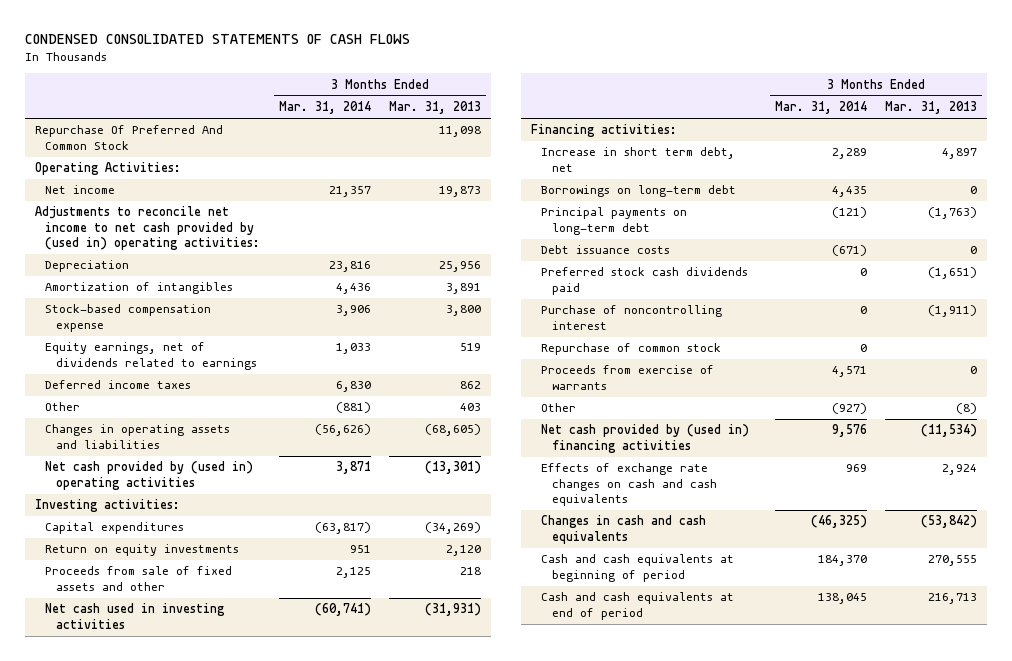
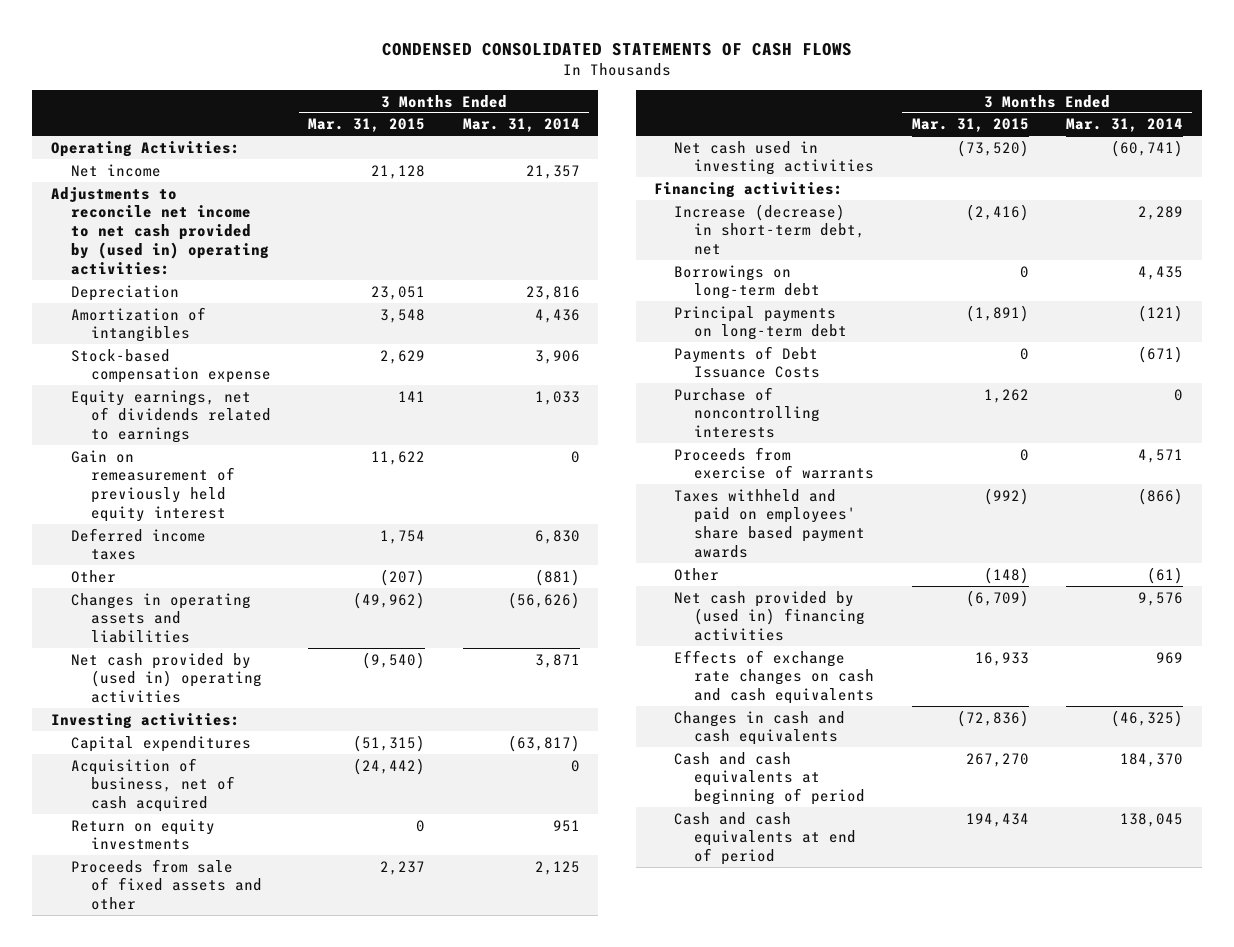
[389,101,482,115] Mar. 31, 2013 -> none
none -> [308,118,426,133] Mar. 31, 2015
[34,125,223,150] Repurchase Of Preferred And Common Stock -> none
none -> [70,449,235,523] Gain on remeasurement of previously held equity interest
none -> [70,757,235,813] Acquisition of business, net of cash acquired
[541,147,736,172] Increase in short term debt, net -> [674,203,866,256] Increase (decrease) in short-term debt, net
[541,267,749,295] Preferred stock cash dividends paid -> none
[541,343,722,356] Repurchase of common stock -> none
[541,245,671,255] Debt issuance costs -> [674,345,821,379] Payments of Debt Issuance Costs
[541,305,723,330] Purchase of noncontrolling interest -> [674,386,821,439] Purchase of noncontrolling interests
none -> [674,488,866,559] Taxes withheld and paid on employees' share based payment awards
[831,403,867,415] (927) -> [1147,566,1184,584] (61)

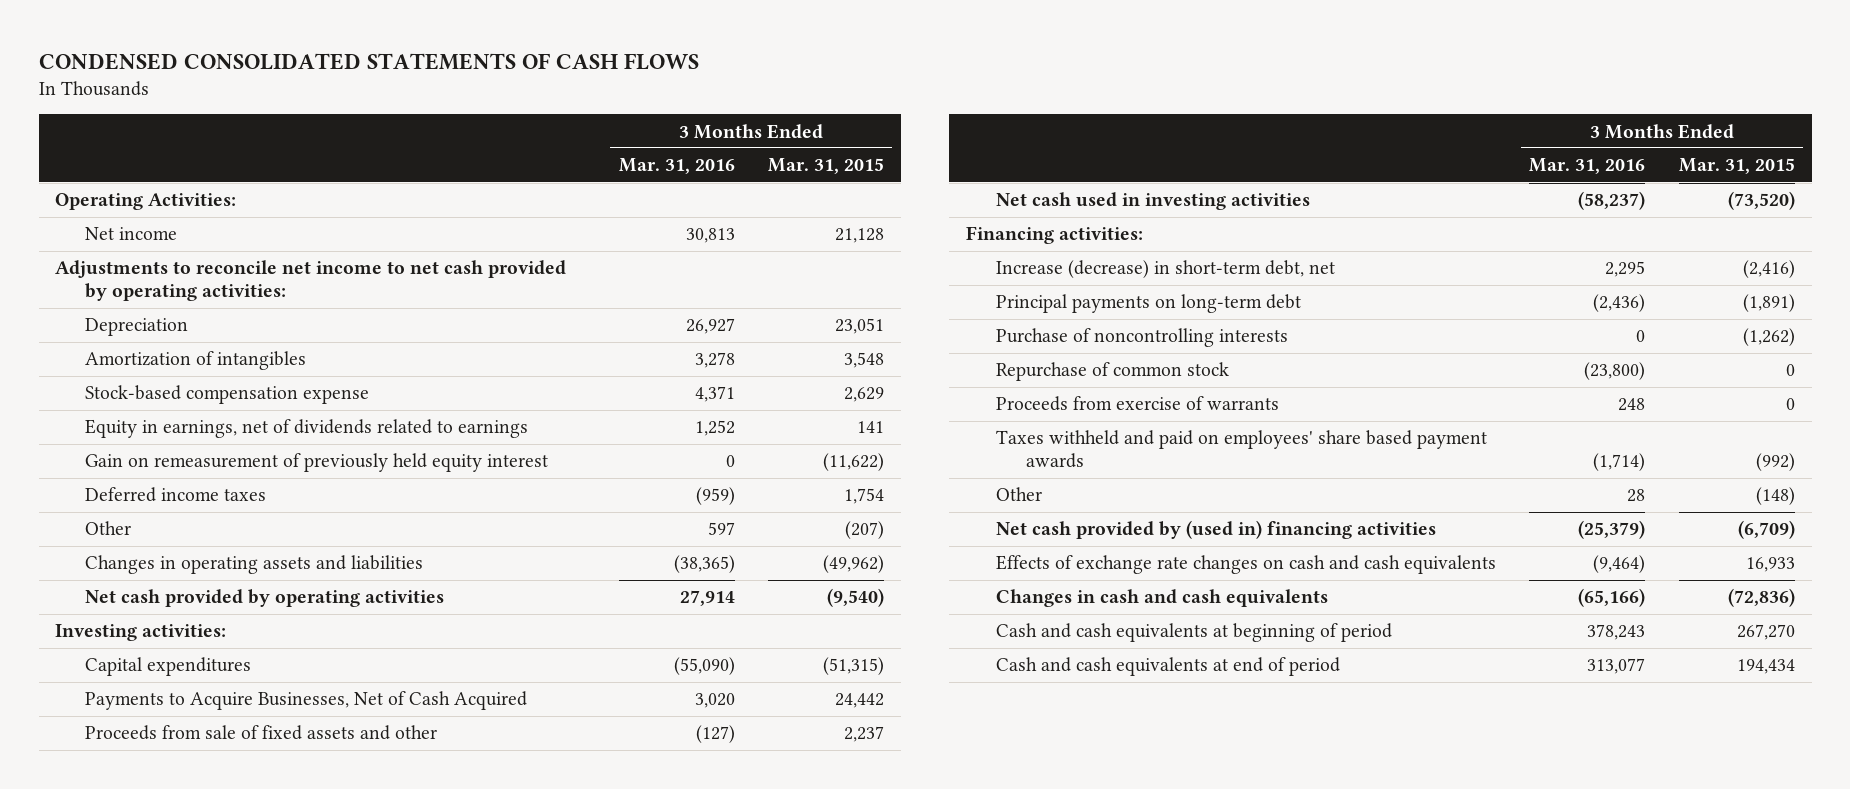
[462,118,580,133] Mar. 31, 2014 -> none
none -> [618,158,735,175] Mar. 31, 2016
[50,186,269,275] Adjustments to reconcile net income to net cash provided by (used in) operating activities: -> [55,260,567,302] Adjustments to reconcile net income to net cash provided by operating activities:
[70,389,271,444] Equity earnings, net of dividends related to earnings -> [85,419,529,439] Equity in earnings, net of dividends related to earnings
[371,450,426,465] 11,622 -> [823,453,885,472] (11,622)
[70,652,262,704] Net cash provided by (used in) operating activities -> [85,589,445,608] Net cash provided by operating activities
[70,818,215,851] Return on equity investments -> none
[70,757,235,813] Acquisition of business, net of cash acquired -> [85,691,528,711] Payments to Acquire Businesses, Net of Cash Acquired
[353,757,426,775] (24,442) -> [835,693,885,709] 24,442
[674,264,821,300] Borrowings on long-term debt -> none
[674,345,821,379] Payments of Debt Issuance Costs -> none
[983,388,1029,403] 1,262 -> [1742,328,1795,347] (1,262)
none -> [996,362,1230,382] Repurchase of common stock

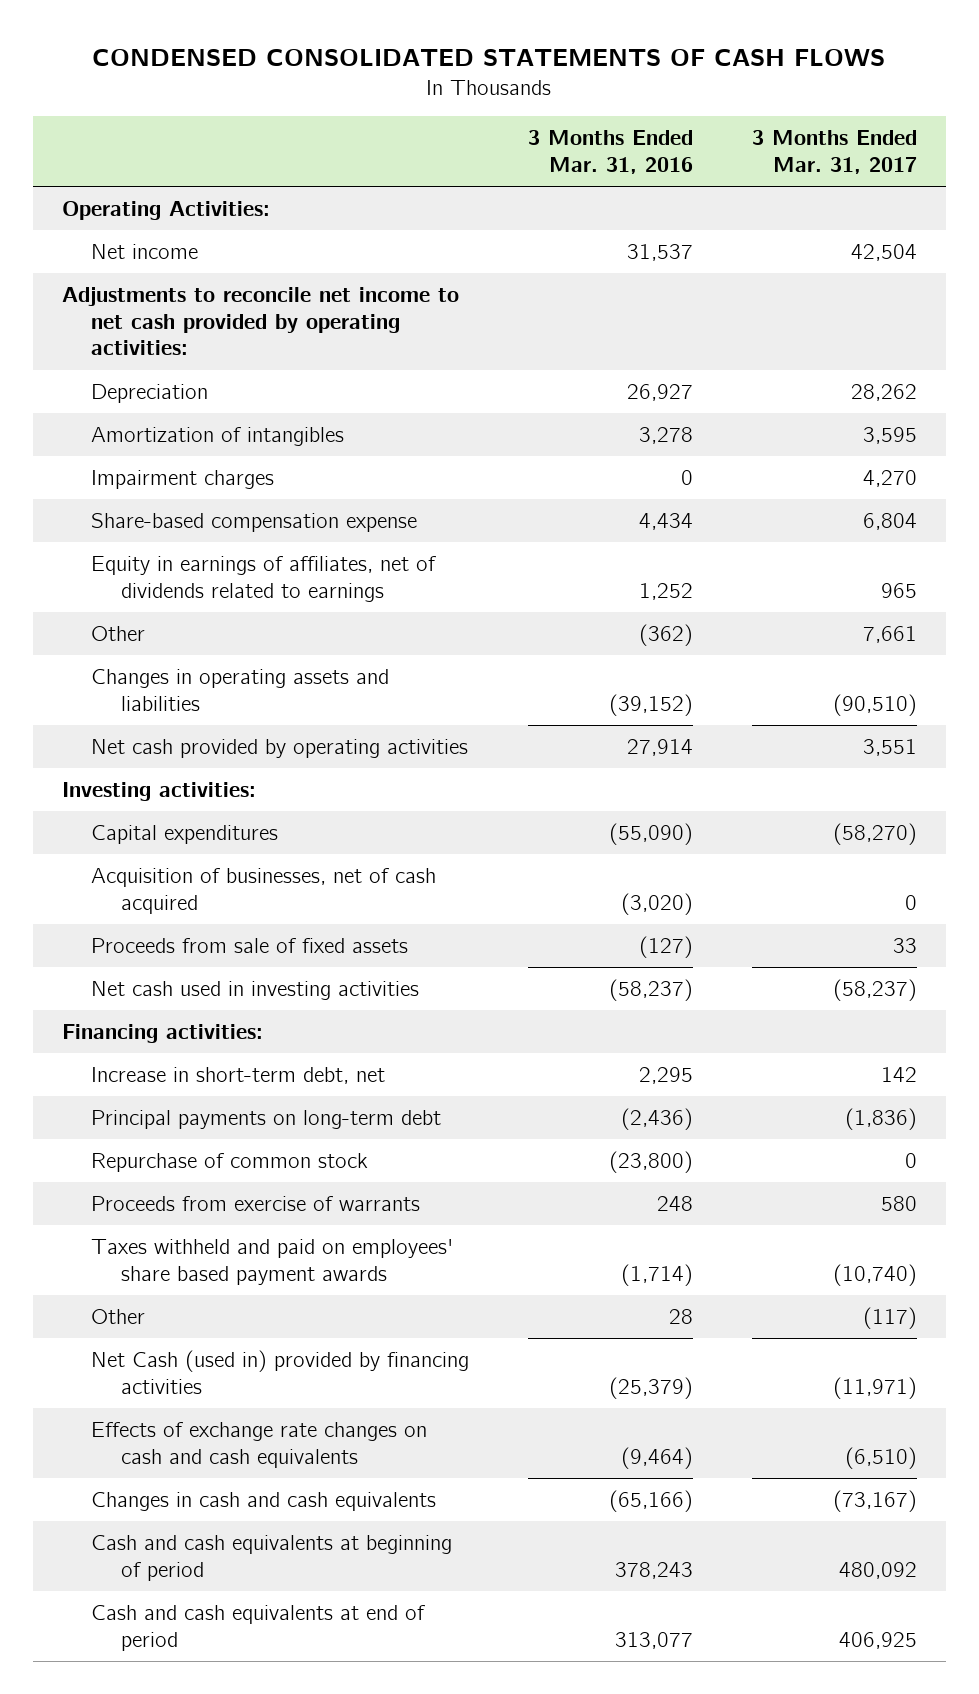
[768,158,885,175] Mar. 31, 2015 -> none
none -> [751,130,917,175] 3 Months Ended Mar. 31, 2017
[685,228,735,244] 30,813 -> [627,243,694,261] 31,537
[85,453,549,473] Gain on remeasurement of previously held equity interest -> none
[85,487,267,503] Deferred income taxes -> none
none -> [91,469,275,489] Impairment charges
[85,385,370,405] Stock-based compensation expense -> [91,512,418,532] Share-based compensation expense
[694,386,735,403] 4,371 -> [639,512,694,530] 4,434
[85,419,529,439] Equity in earnings, net of dividends related to earnings -> [91,555,437,602] Equity in earnings of affiliates, net of dividends related to earnings
[707,522,735,536] 597 -> [639,623,694,646] (362)
[673,555,735,574] (38,365) -> [609,693,694,716] (39,152)
[85,691,528,711] Payments to Acquire Businesses, Net of Cash Acquired -> [91,867,437,914] Acquisition of businesses, net of cash acquired
[694,693,735,709] 3,020 -> [621,892,694,915] (3,020)
[85,725,438,741] Proceeds from sale of fixed assets and other -> [91,937,409,953] Proceeds from sale of fixed assets
[996,260,1336,279] Increase (decrease) in short-term debt, net -> [91,1066,386,1084] Increase in short-term debt, net
[996,328,1289,348] Purchase of noncontrolling interests -> none
[996,520,1437,540] Net cash provided by (used in) financing activities -> [91,1349,470,1394] Net Cash (used in) provided by financing activities

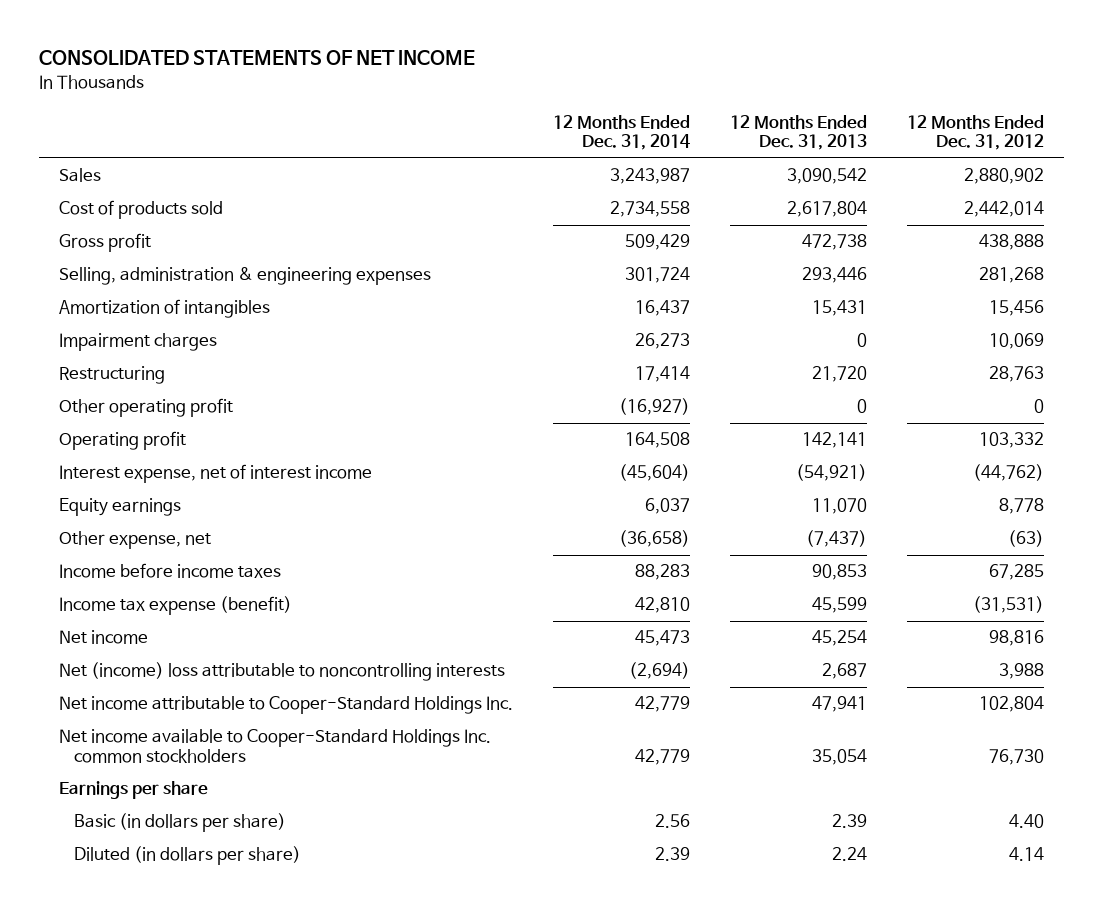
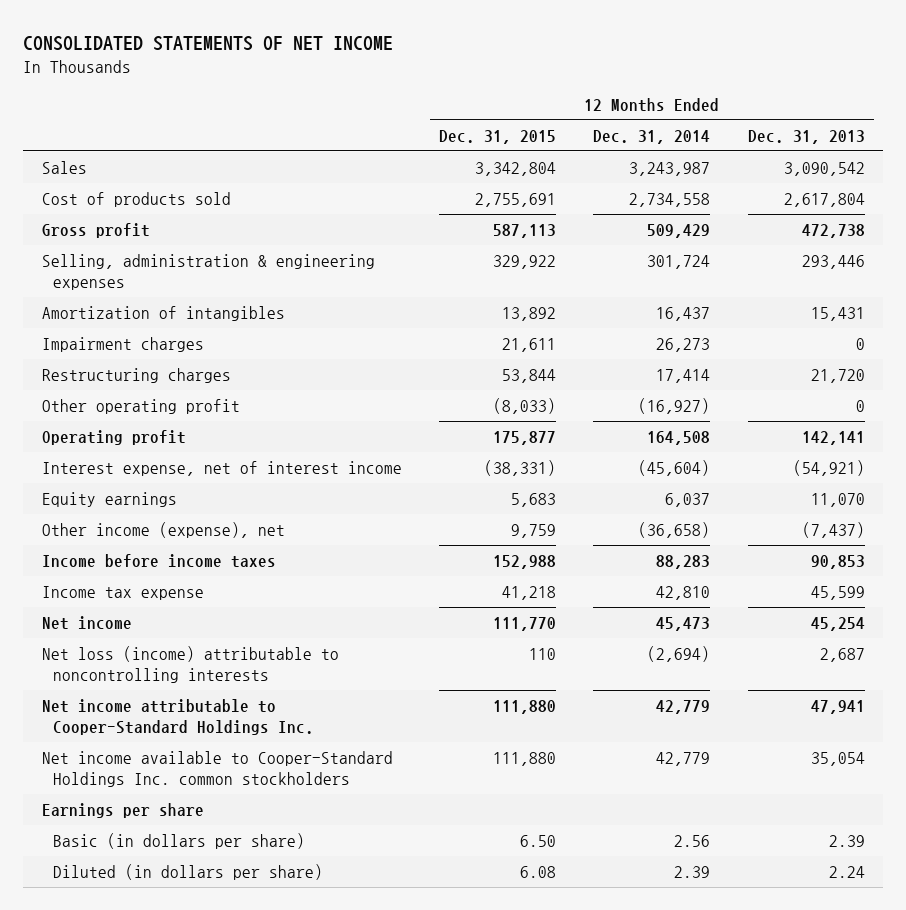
[907,114,1045,151] 12 Months Ended Dec. 31, 2012 -> none
none -> [438,129,556,144] Dec. 31, 2015
[58,366,165,385] Restructuring -> [41,367,231,383] Restructuring charges
[58,531,211,550] Other expense, net -> [41,521,285,538] Other income (expense), net
[58,596,292,616] Income tax expense (benefit) -> [41,585,204,600] Income tax expense
[58,662,505,682] Net (income) loss attributable to noncontrolling interests -> [41,645,339,683] Net loss (income) attributable to noncontrolling interests

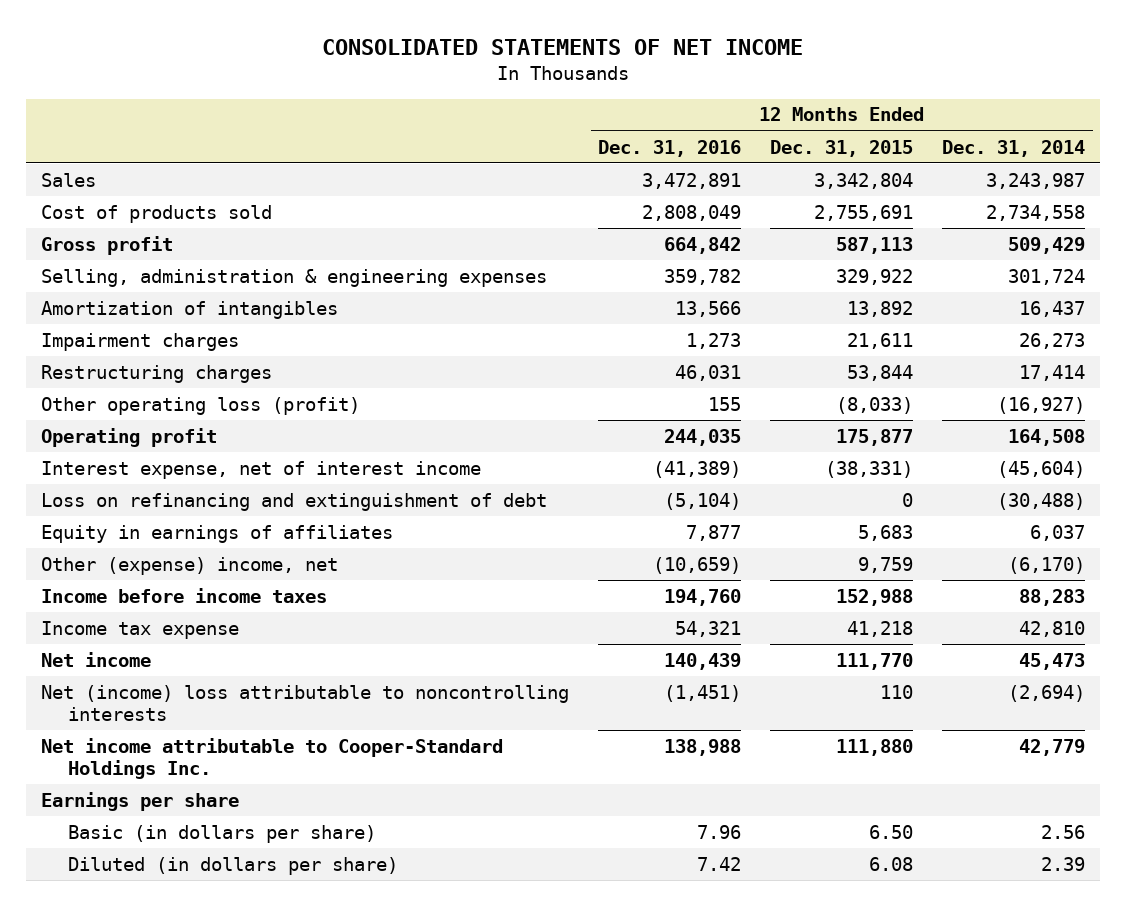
[747,129,865,144] Dec. 31, 2013 -> none
none -> [598,139,742,157] Dec. 31, 2016
[41,398,240,414] Other operating profit -> [40,396,360,415] Other operating loss (profit)
none -> [40,492,547,511] Loss on refinancing and extinguishment of debt
[41,491,177,507] Equity earnings -> [40,524,393,543] Equity in earnings of affiliates
[41,521,285,538] Other income (expense), net -> [40,556,338,575] Other (expense) income, net
[638,521,711,538] (36,658) -> [1008,556,1086,574] (6,170)
[41,645,339,683] Net loss (income) attributable to noncontrolling interests -> [40,684,569,721] Net (income) loss attributable to noncontrolling interests
[41,750,393,787] Net income available to Cooper-Standard Holdings Inc. common stockholders -> none

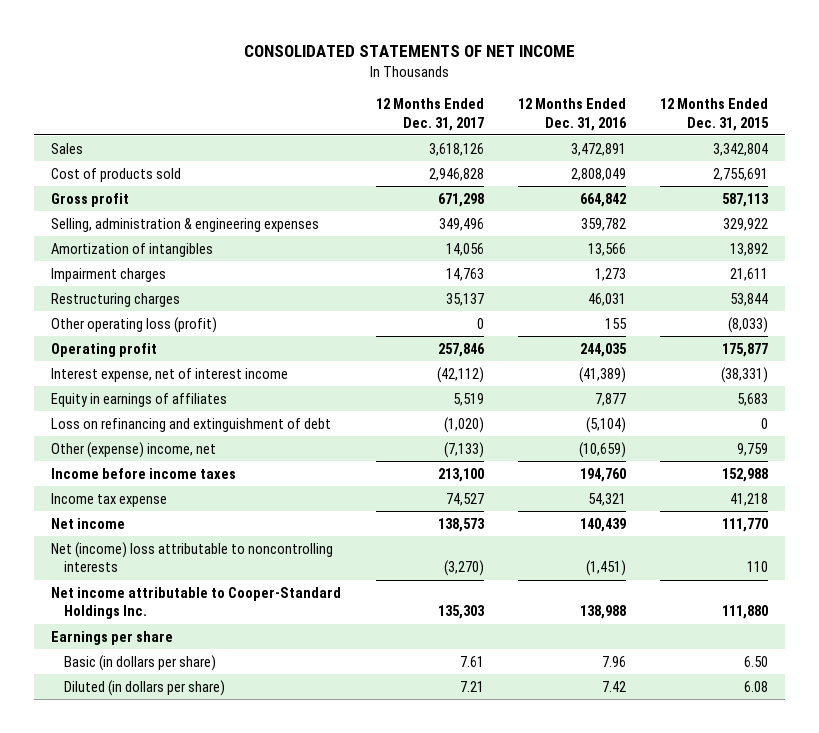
[942,139,1086,157] Dec. 31, 2014 -> none
none -> [375,97,484,131] 12 Months Ended Dec. 31, 2017
[40,492,547,511] Loss on refinancing and extinguishment of debt -> [51,417,332,432] Loss on refinancing and extinguishment of debt

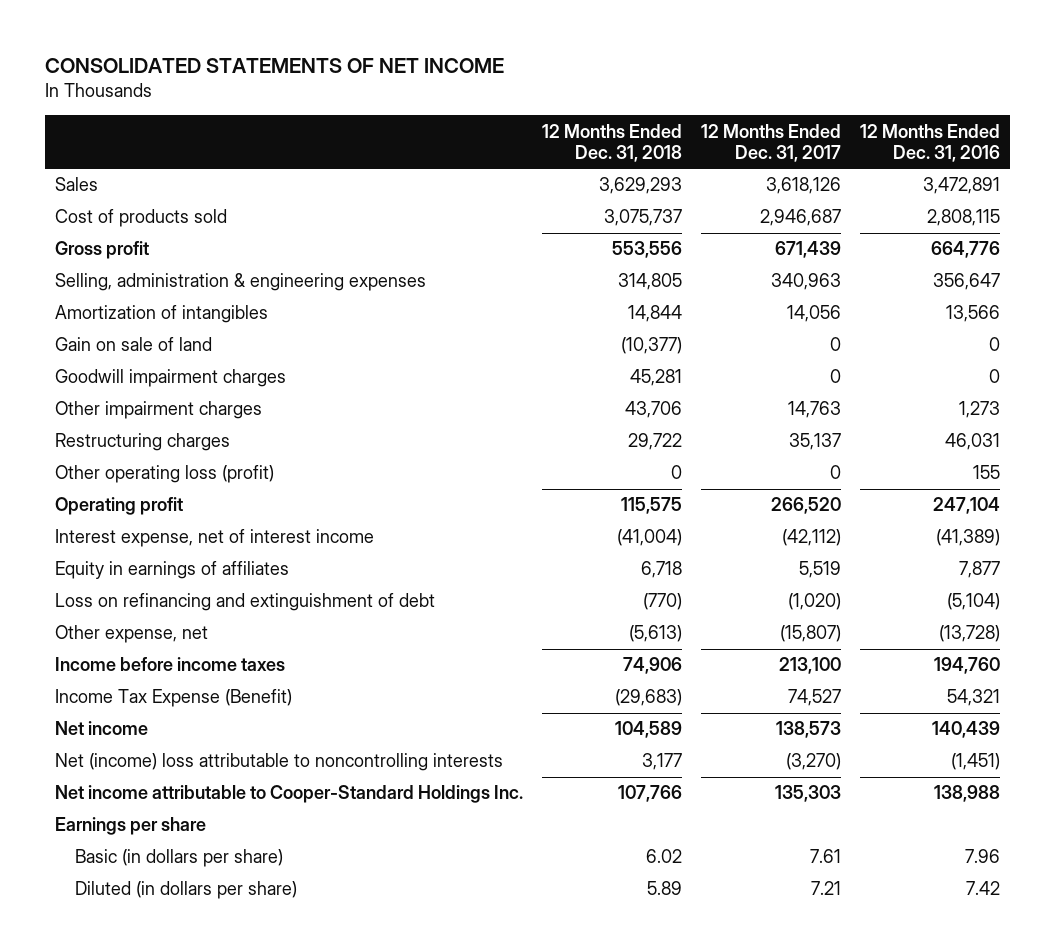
[659,97,769,131] 12 Months Ended Dec. 31, 2015 -> none
none -> [541,123,682,162] 12 Months Ended Dec. 31, 2018
[428,167,484,181] 2,946,828 -> [760,209,842,227] 2,946,687
[570,167,626,181] 2,808,049 -> [927,209,1001,227] 2,808,115
[437,192,484,207] 671,298 -> [775,241,842,259] 671,439
[579,192,626,207] 664,842 -> [931,241,1001,259] 664,776
[438,217,484,231] 349,496 -> [771,273,842,291] 340,963
[580,217,626,231] 359,782 -> [933,273,1001,291] 356,647
none -> [54,337,212,352] Gain on sale of land
none -> [54,369,286,388] Goodwill impairment charges
[51,267,167,282] Impairment charges -> [54,401,262,420] Other impairment charges
[437,342,485,357] 257,846 -> [771,497,842,515] 266,520
[579,342,627,357] 244,035 -> [933,497,1001,515] 247,104
[51,441,217,458] Other (expense) income, net -> [54,625,208,644] Other expense, net
[443,441,484,458] (7,133) -> [780,625,842,643] (15,807)
[578,441,626,458] (10,659) -> [939,625,1001,643] (13,728)
[51,492,168,507] Income tax expense -> [54,689,292,708] Income Tax Expense (Benefit)

